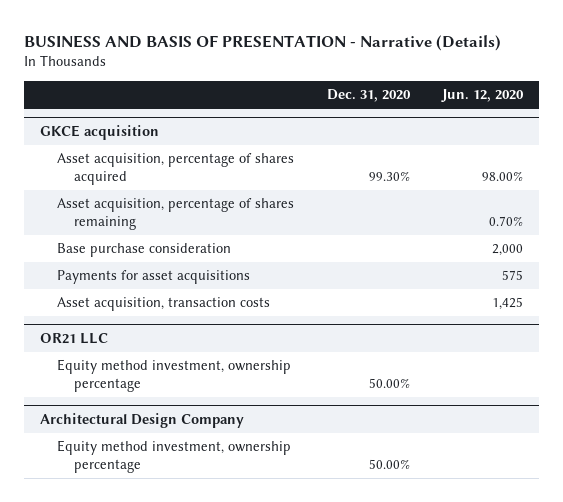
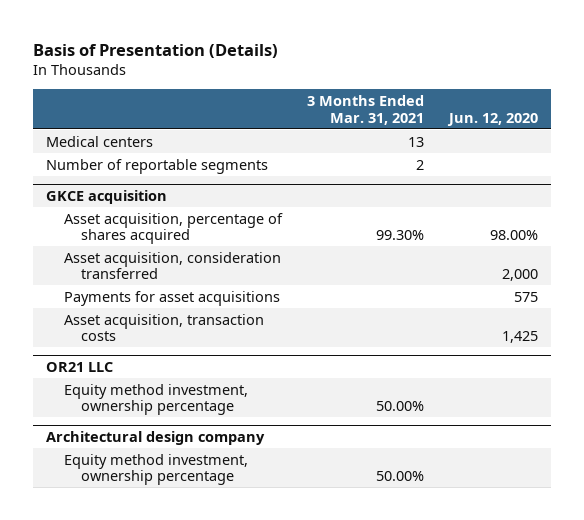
[24,34,502,51] BUSINESS AND BASIS OF PRESENTATION - Narrative (Details) -> [33,43,279,58] Basis of Presentation (Details)
[326,89,411,103] Dec. 31, 2020 -> none
none -> [306,94,424,125] 3 Months Ended Mar. 31, 2021
none -> [46,135,154,147] Medical centers
none -> [46,158,269,174] Number of reportable segments
[57,198,295,231] Asset acquisition, percentage of shares remaining -> none
[57,243,232,258] Base purchase consideration -> [63,251,281,280] Asset acquisition, consideration transferred
[40,413,245,429] Architectural Design Company -> [46,430,266,445] Architectural design company

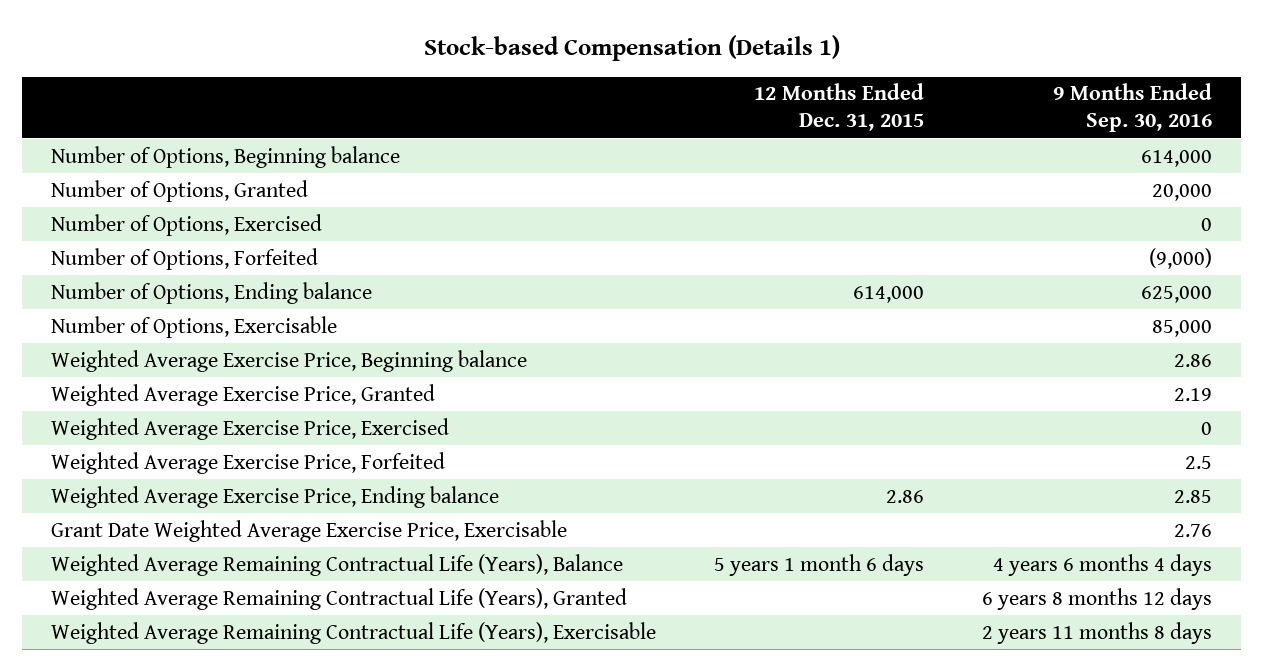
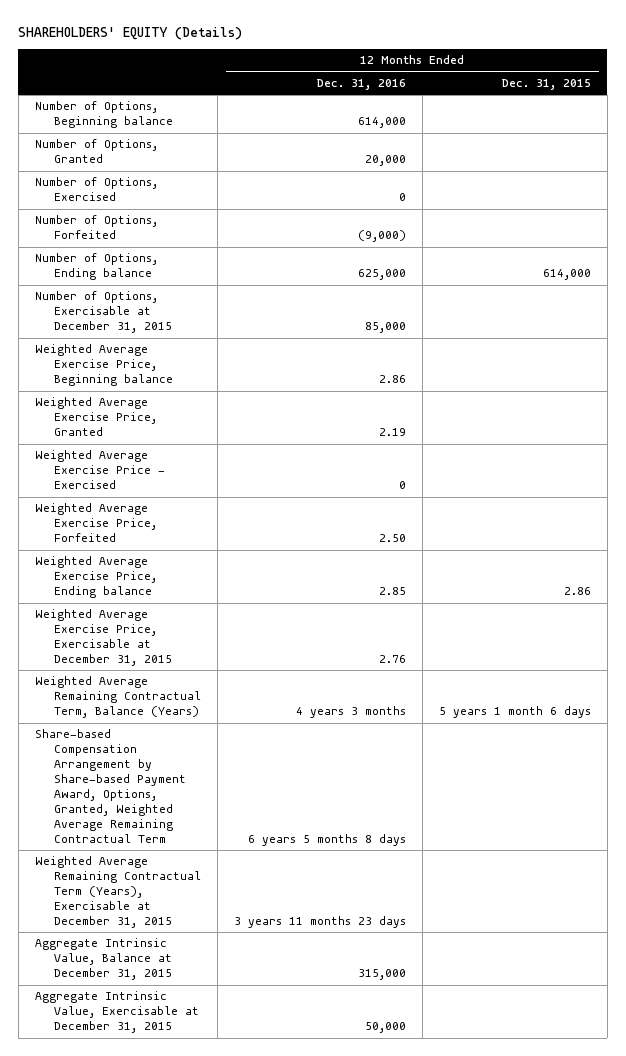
[423,35,840,62] Stock-based Compensation (Details 1) -> [18,26,243,40] SHAREHOLDERS' EQUITY (Details)
[1053,83,1213,133] 9 Months Ended Sep. 30, 2016 -> none
none -> [316,78,406,90] Dec. 31, 2016
[51,315,338,338] Number of Options, Exercisable -> [34,291,172,334] Number of Options, Exercisable at December 31, 2015
[51,417,450,440] Weighted Average Exercise Price, Exercised -> [34,450,165,490] Weighted Average Exercise Price - Exercised
[51,587,628,610] Weighted Average Remaining Contractual Life (Years), Granted -> none
[51,519,568,542] Grant Date Weighted Average Exercise Price, Exercisable -> [34,609,172,667] Weighted Average Exercise Price, Exercisable at December 31, 2015
[51,553,624,576] Weighted Average Remaining Contractual Life (Years), Balance -> [34,676,201,719] Weighted Average Remaining Contractual Term, Balance (Years)
none -> [34,729,186,843] Share-based Compensation Arrangement by Share-based Payment Award, Options, Granted, Weighted Average Remaining Contractual Term
[51,621,657,644] Weighted Average Remaining Contractual Life (Years), Exercisable -> [34,856,201,929] Weighted Average Remaining Contractual Term (Years), Exercisable at December 31, 2015
none -> [34,938,172,981] Aggregate Intrinsic Value, Balance at December 31, 2015
none -> [34,991,199,1034] Aggregate Intrinsic Value, Exercisable at December 31, 2015

